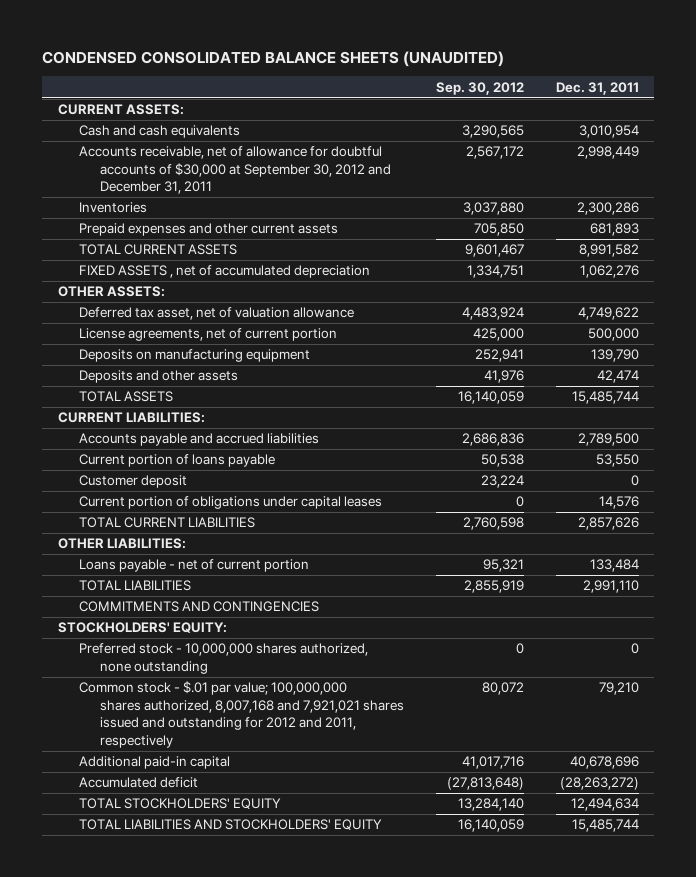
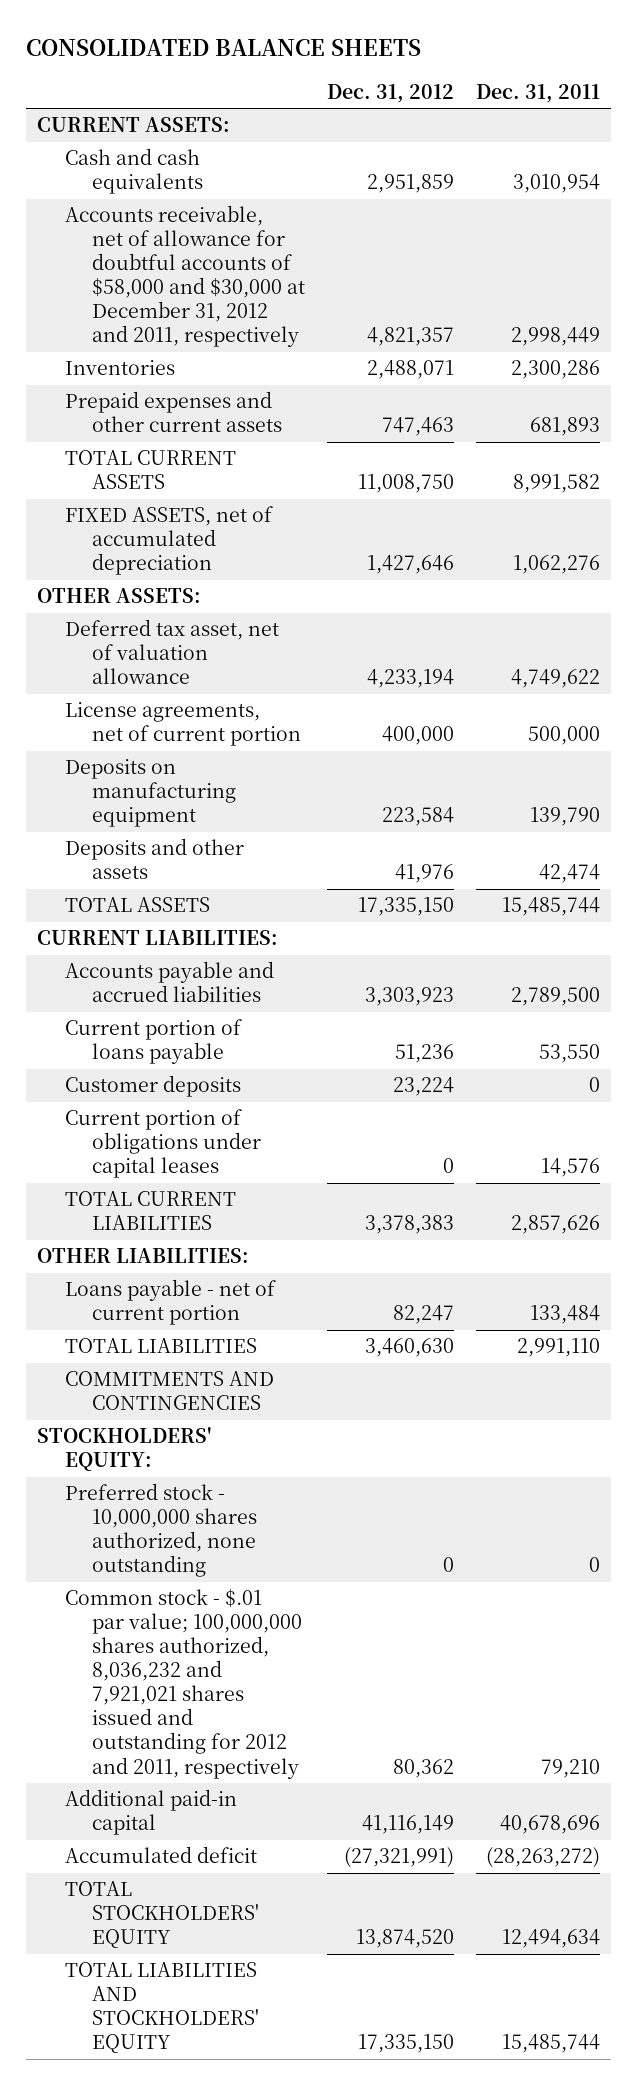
[41,50,504,67] CONDENSED CONSOLIDATED BALANCE SHEETS (UNAUDITED) -> [26,39,422,57] CONSOLIDATED BALANCE SHEETS
[435,81,524,95] Sep. 30, 2012 -> none
none -> [326,83,454,103] Dec. 31, 2012
[78,146,392,195] Accounts receivable, net of allowance for doubtful accounts of $30,000 at September 30, 2012 and December 31, 2011 -> [64,205,305,348] Accounts receivable, net of allowance for doubtful accounts of $58,000 and $30,000 at December 31, 2012 and 2011, respectively
[78,265,370,279] FIXED ASSETS , net of accumulated depreciation -> [64,506,273,576] FIXED ASSETS, net of accumulated depreciation
[78,475,187,489] Customer deposit -> [64,1075,241,1098] Customer deposits
[78,681,405,748] Common stock - $.01 par value; 100,000,000 shares authorized, 8,007,168 and 7,921,021 shares issued and outstanding for 2012 and 2011, respectively -> [64,1589,302,1779] Common stock - $.01 par value; 100,000,000 shares authorized, 8,036,232 and 7,921,021 shares issued and outstanding for 2012 and 2011, respectively

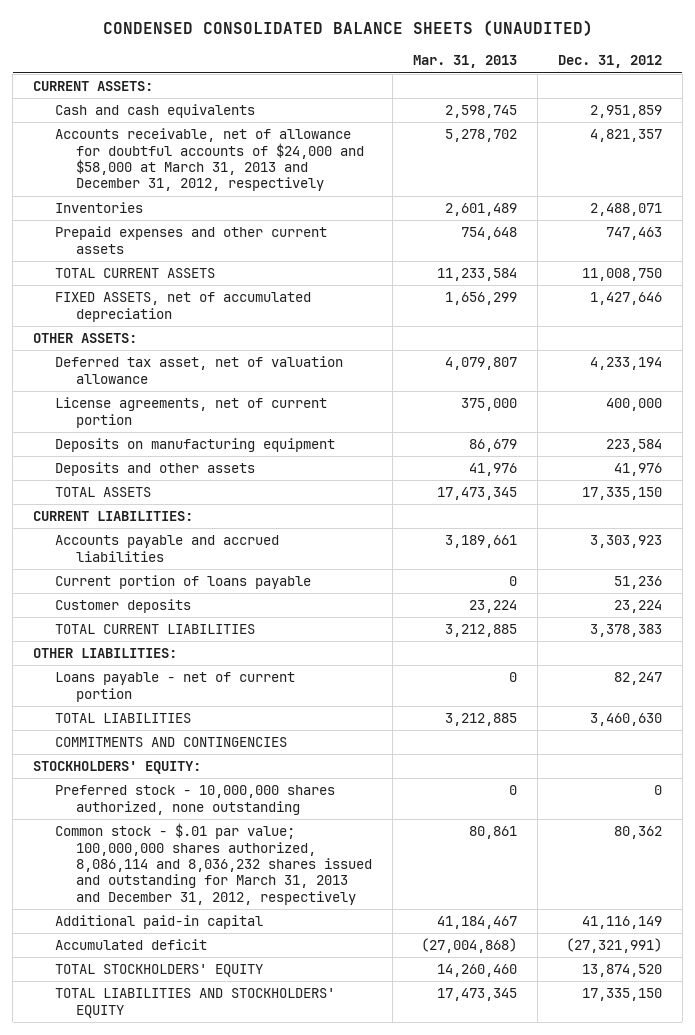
[26,39,422,57] CONSOLIDATED BALANCE SHEETS -> [102,20,593,37] CONDENSED CONSOLIDATED BALANCE SHEETS (UNAUDITED)
[476,83,601,103] Dec. 31, 2011 -> none
none -> [413,55,518,69] Mar. 31, 2013
[64,205,305,348] Accounts receivable, net of allowance for doubtful accounts of $58,000 and $30,000 at December 31, 2012 and 2011, respectively -> [54,128,365,192] Accounts receivable, net of allowance for doubtful accounts of $24,000 and $58,000 at March 31, 2013 and December 31, 2012, respectively
[64,1109,261,1179] Current portion of obligations under capital leases -> none
[64,1589,302,1779] Common stock - $.01 par value; 100,000,000 shares authorized, 8,036,232 and 7,921,021 shares issued and outstanding for 2012 and 2011, respectively -> [54,823,373,905] Common stock - $.01 par value; 100,000,000 shares authorized, 8,086,114 and 8,036,232 shares issued and outstanding for March 31, 2013 and December 31, 2012, respectively

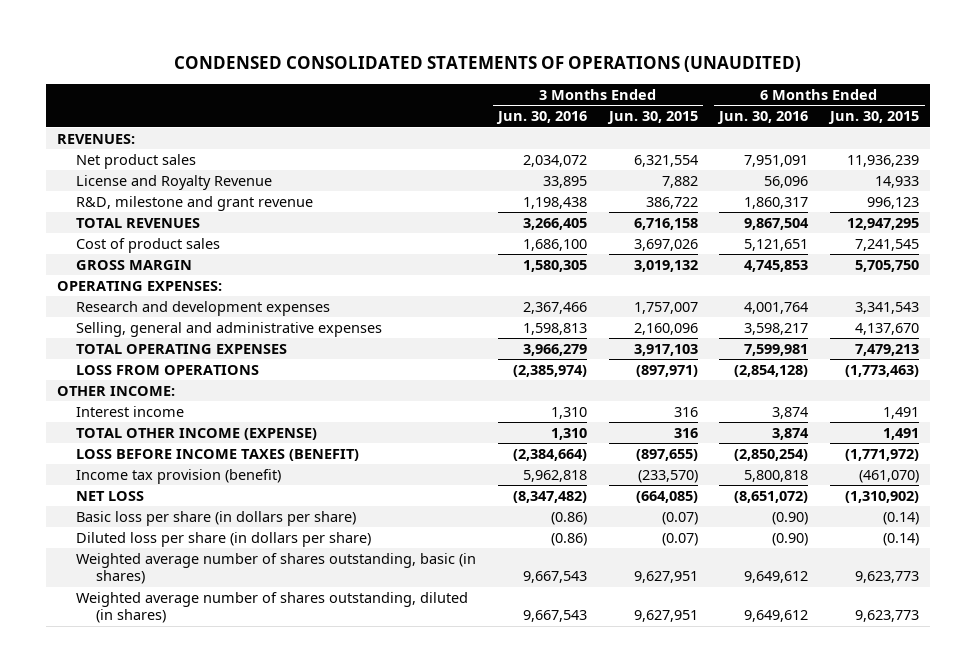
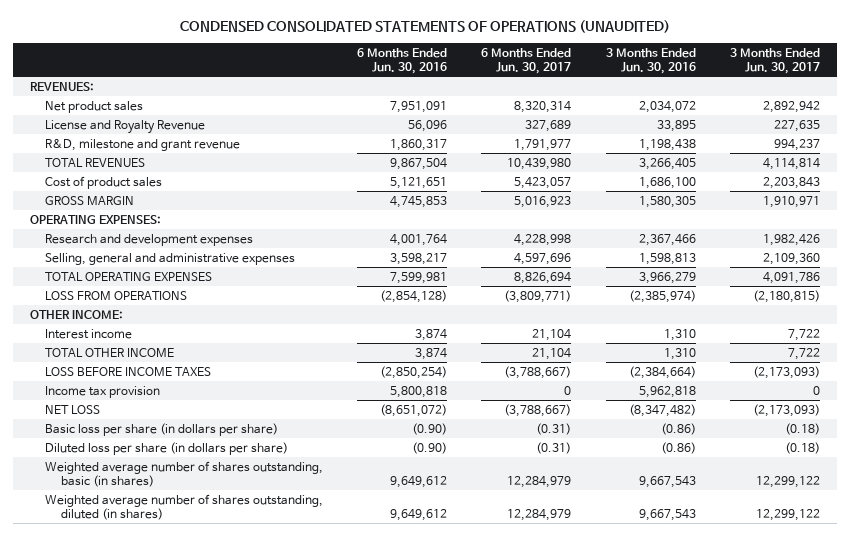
[606,111,698,125] Jun. 30, 2015 -> none
[828,111,920,125] Jun. 30, 2015 -> none
none -> [481,48,572,75] 6 Months Ended Jun. 30, 2017
none -> [729,48,820,75] 3 Months Ended Jun. 30, 2017
[76,428,318,441] TOTAL OTHER INCOME (EXPENSE) -> [45,347,175,357] TOTAL OTHER INCOME
[76,449,360,462] LOSS BEFORE INCOME TAXES (BENEFIT) -> [45,366,212,376] LOSS BEFORE INCOME TAXES
[76,469,282,485] Income tax provision (benefit) -> [45,385,161,398] Income tax provision

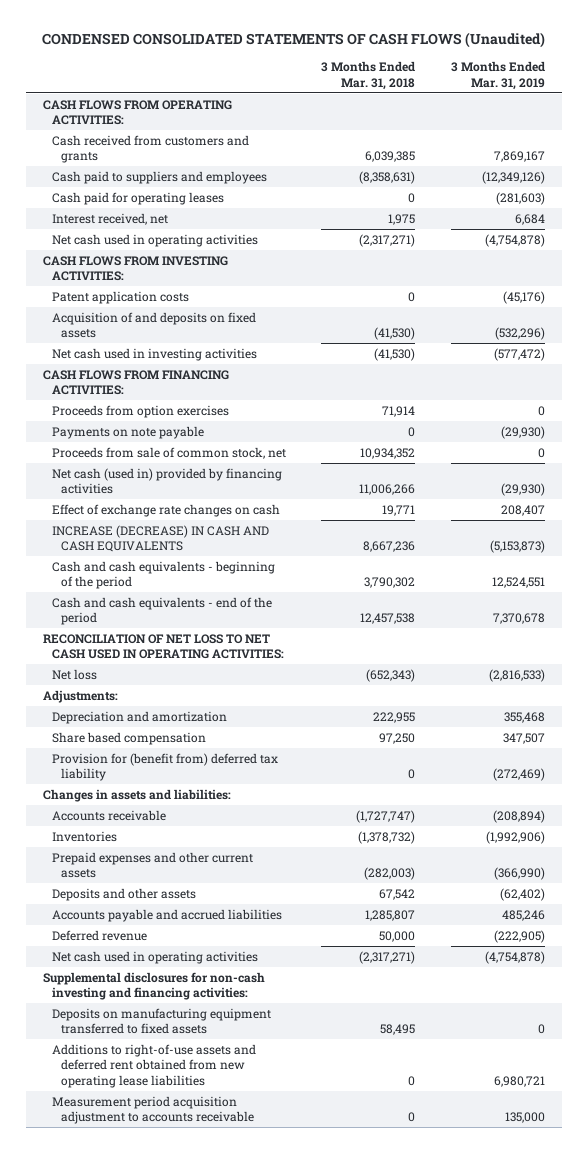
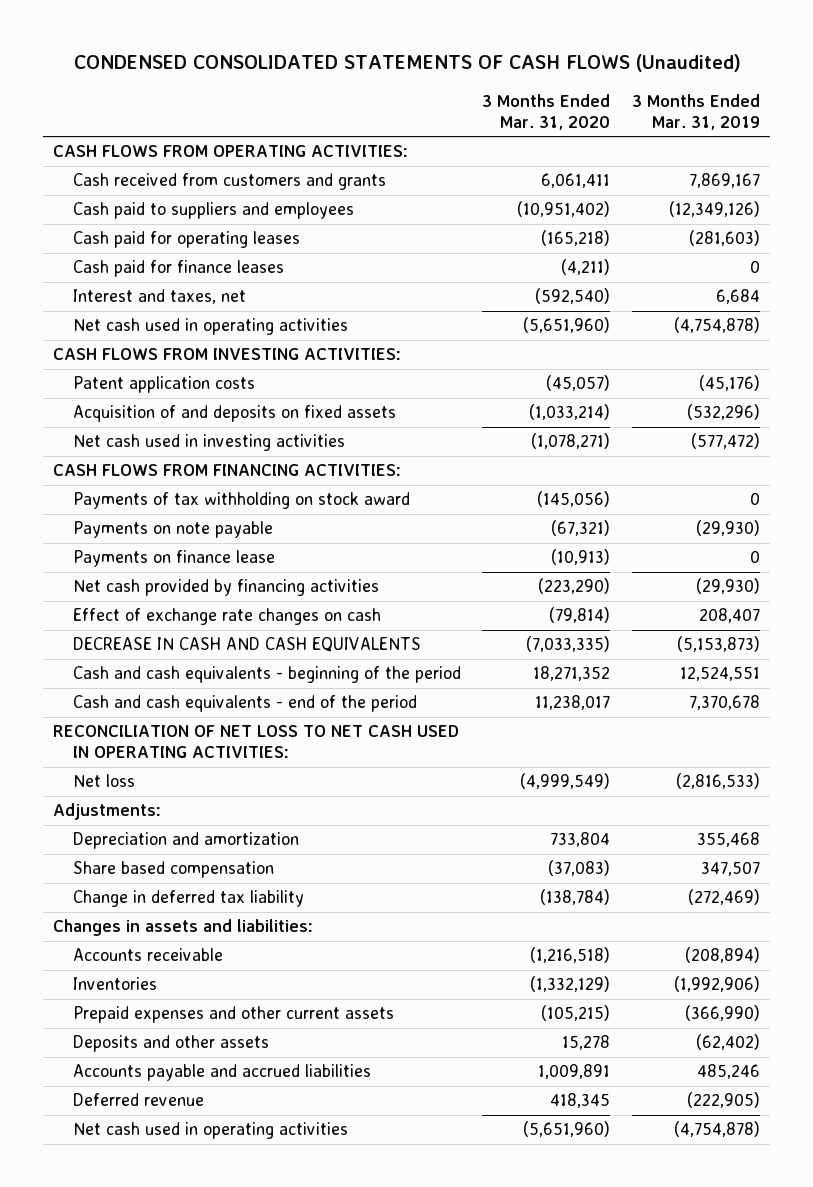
[321,61,416,90] 3 Months Ended Mar. 31, 2018 -> none
none -> [482,94,611,130] 3 Months Ended Mar. 31, 2020
none -> [72,260,284,278] Cash paid for finance leases
[51,212,168,225] Interest received, net -> [72,289,246,305] Interest and taxes, net
[51,404,229,418] Proceeds from option exercises -> none
none -> [72,492,410,510] Payments of tax withholding on stock award
[51,446,286,459] Proceeds from sale of common stock, net -> none
none -> [72,550,275,568] Payments on finance lease
[51,467,282,495] Net cash (used in) provided by financing activities -> [72,579,379,597] Net cash provided by financing activities
[51,524,269,553] INCREASE (DECREASE) IN CASH AND CASH EQUIVALENTS -> [72,637,421,653] DECREASE IN CASH AND CASH EQUIVALENTS
[51,752,278,782] Provision for (benefit from) deferred tax liability -> [72,890,304,908] Change in deferred tax liability
[43,971,266,1001] Supplemental disclosures for non-cash investing and financing activities: -> none
[51,1007,271,1035] Deposits on manufacturing equipment transferred to fixed assets -> none
[51,1043,256,1088] Additions to right-of-use assets and deferred rent obtained from new operating lease liabilities -> none
[51,1095,254,1125] Measurement period acquisition adjustment to accounts receivable -> none

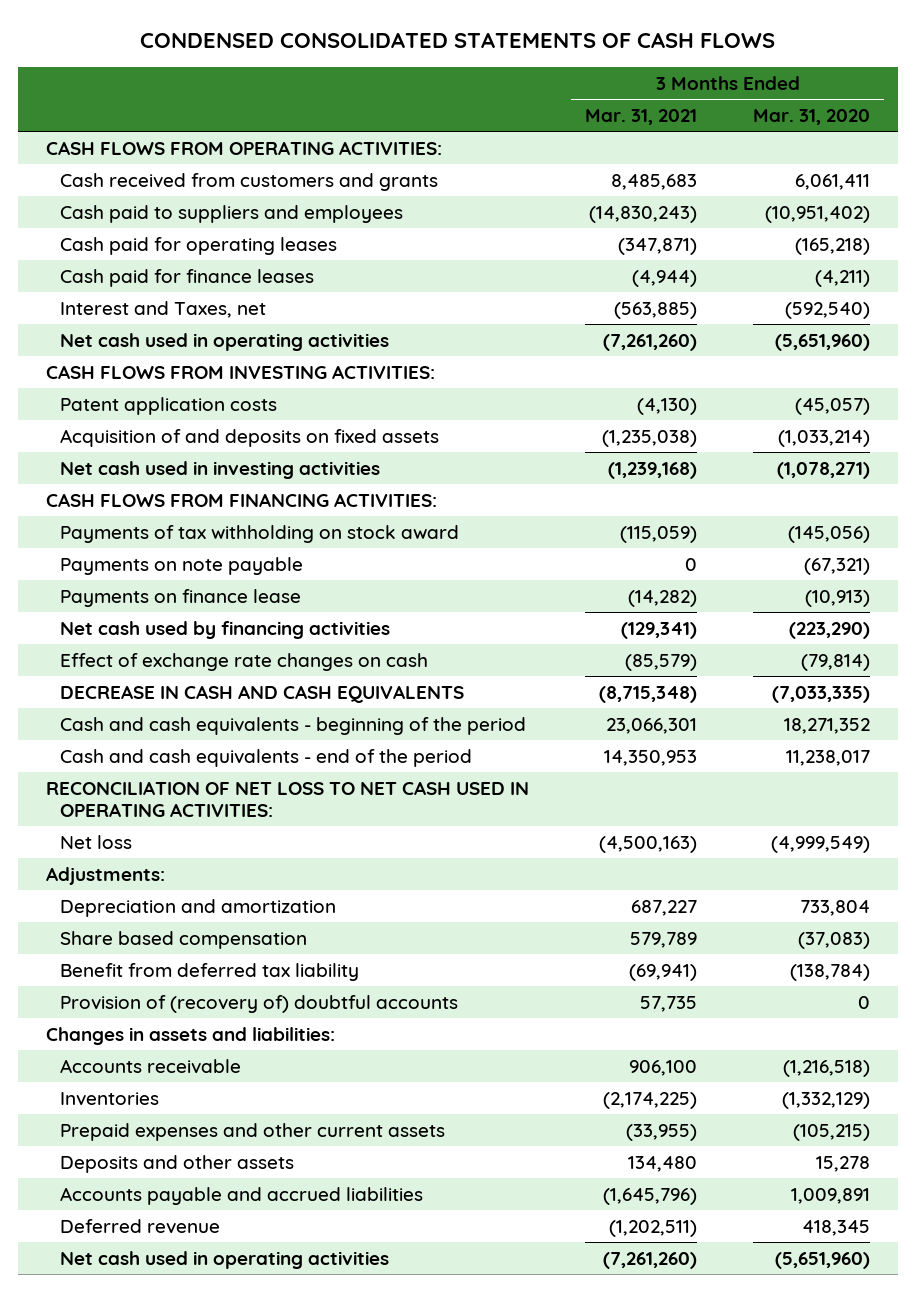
[73,54,741,73] CONDENSED CONSOLIDATED STATEMENTS OF CASH FLOWS (Unaudited) -> [140,32,776,49] CONDENSED CONSOLIDATED STATEMENTS OF CASH FLOWS
[631,94,760,130] 3 Months Ended Mar. 31, 2019 -> none
none -> [585,109,698,126] Mar. 31, 2021
[72,289,246,305] Interest and taxes, net -> [59,300,266,318] Interest and Taxes, net
[72,579,379,597] Net cash provided by financing activities -> [59,620,390,639] Net cash used by financing activities
[72,890,304,908] Change in deferred tax liability -> [59,962,359,981] Benefit from deferred tax liability
none -> [59,994,458,1013] Provision of (recovery of) doubtful accounts

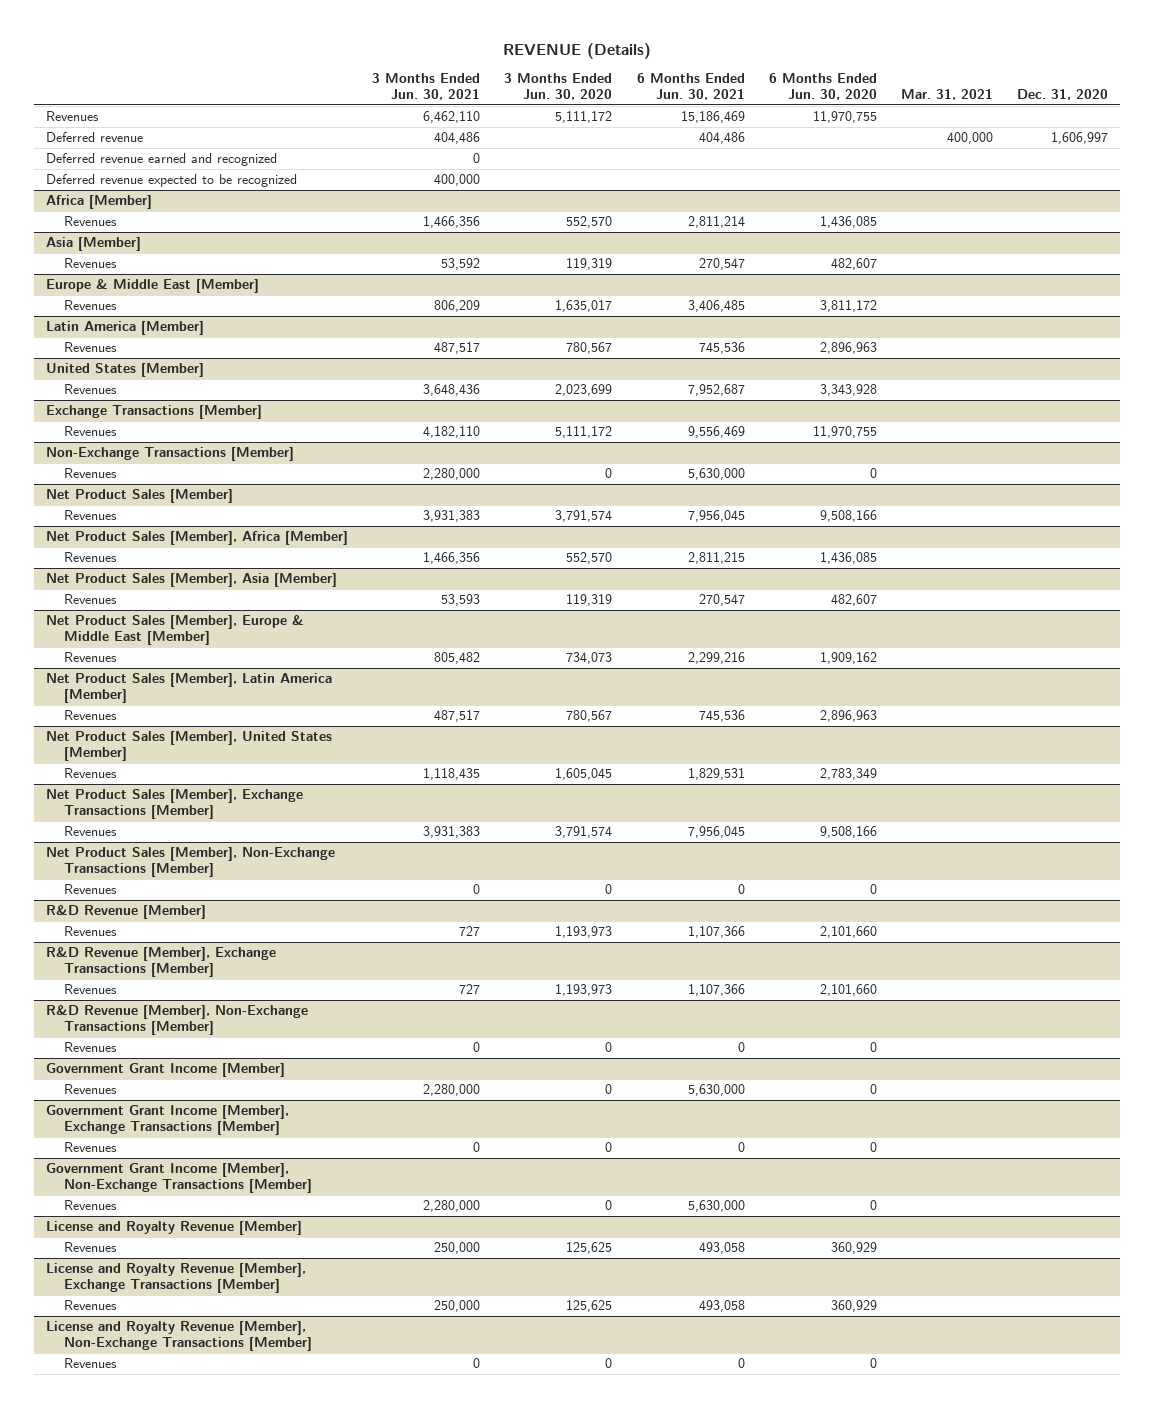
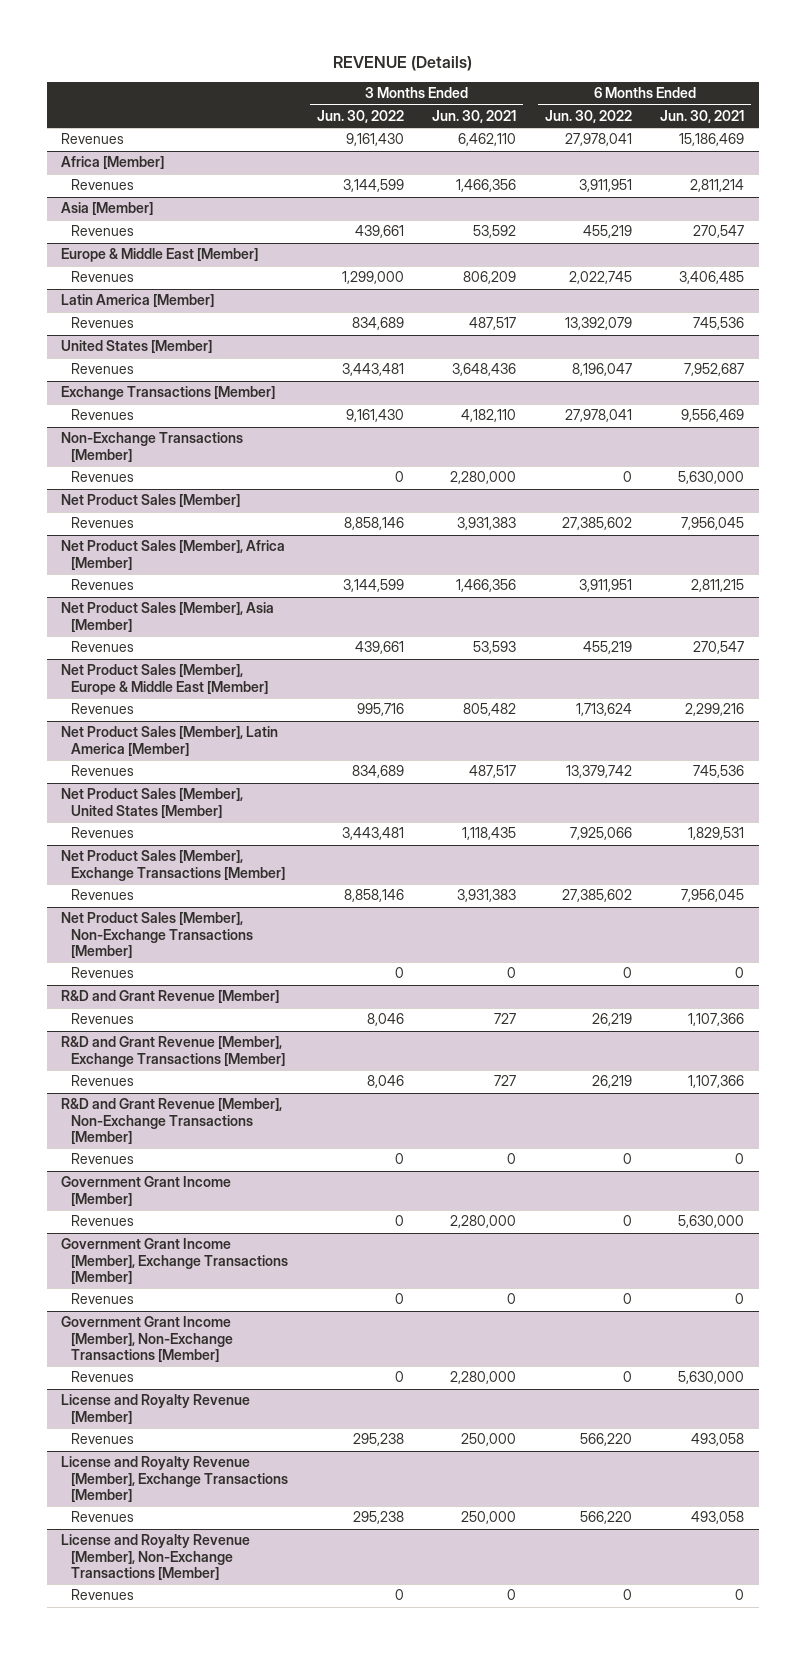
[504,73,613,101] 3 Months Ended Jun. 30, 2020 -> none
[768,73,877,101] 6 Months Ended Jun. 30, 2020 -> none
[900,89,993,101] Mar. 31, 2021 -> none
[1017,89,1109,101] Dec. 31, 2020 -> none
none -> [316,110,404,124] Jun. 30, 2022
none -> [544,110,632,124] Jun. 30, 2022
[46,132,144,143] Deferred revenue -> none
[46,153,278,167] Deferred revenue earned and recognized -> none
[46,174,298,188] Deferred revenue expected to be recognized -> none
[46,905,207,920] R&D Revenue [Member] -> [61,990,280,1004] R&D and Grant Revenue [Member]
[46,947,277,978] R&D Revenue [Member], Exchange Transactions [Member] -> [61,1036,286,1067] R&D and Grant Revenue [Member], Exchange Transactions [Member]
[46,1005,309,1036] R&D Revenue [Member], Non-Exchange Transactions [Member] -> [61,1098,283,1144] R&D and Grant Revenue [Member], Non-Exchange Transactions [Member]

